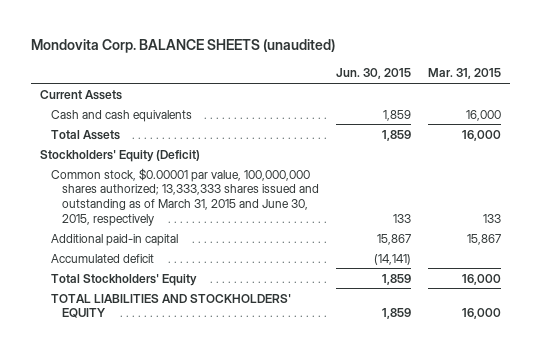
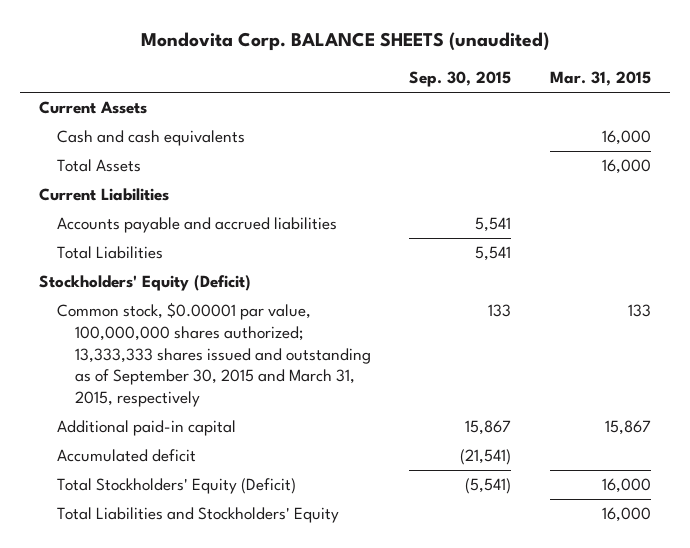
[336,68,412,80] Jun. 30, 2015 -> none
none -> [409,71,512,88] Sep. 30, 2015
none -> [39,187,170,201] Current Liabilities
none -> [57,216,338,233] Accounts payable and accrued liabilities
none -> [57,245,164,259] Total Liabilities
[50,167,319,226] Common stock, $0.00001 par value, 100,000,000 shares authorized; 13,333,333 shares issued and outstanding as of March 31, 2015 and June 30, 2015, respectively -> [57,301,372,408] Common stock, $0.00001 par value, 100,000,000 shares authorized; 13,333,333 shares issued and outstanding as of September 30, 2015 and March 31, 2015, respectively
[50,273,197,286] Total Stockholders' Equity -> [57,477,297,494] Total Stockholders' Equity (Deficit)
[50,293,291,319] TOTAL LIABILITIES AND STOCKHOLDERS' EQUITY -> [57,506,340,523] Total Liabilities and Stockholders' Equity

